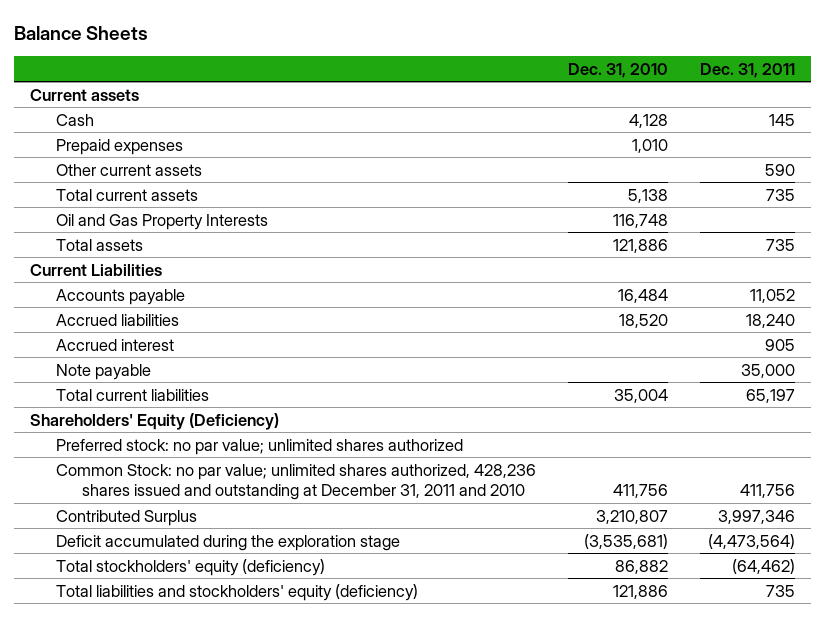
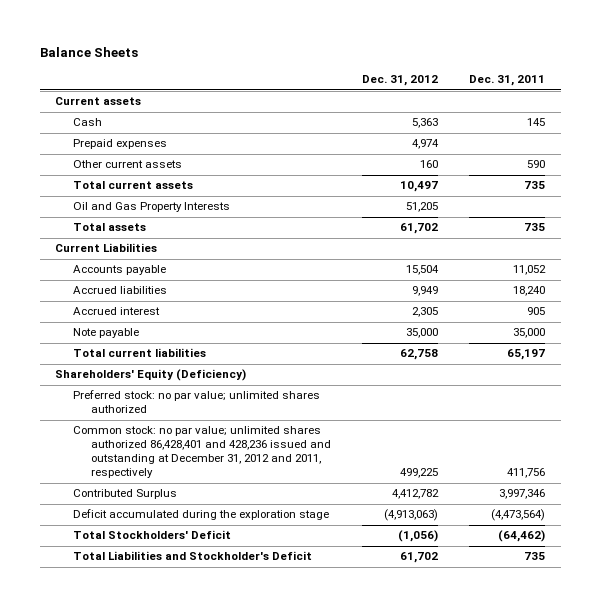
[568,62,669,78] Dec. 31, 2010 -> none
none -> [362,75,439,87] Dec. 31, 2012
[55,463,536,500] Common Stock: no par value; unlimited shares authorized, 428,236 shares issued and outstanding at December 31, 2011 and 2010 -> [73,426,332,479] Common stock: no par value; unlimited shares authorized 86,428,401 and 428,236 issued and outstanding at December 31, 2012 and 2011, respectively
[55,558,325,576] Total stockholders' equity (deficiency) -> [73,530,232,540] Total Stockholders' Deficit
[55,583,418,601] Total liabilities and stockholders' equity (deficiency) -> [73,551,313,561] Total Liabilities and Stockholder's Deficit

